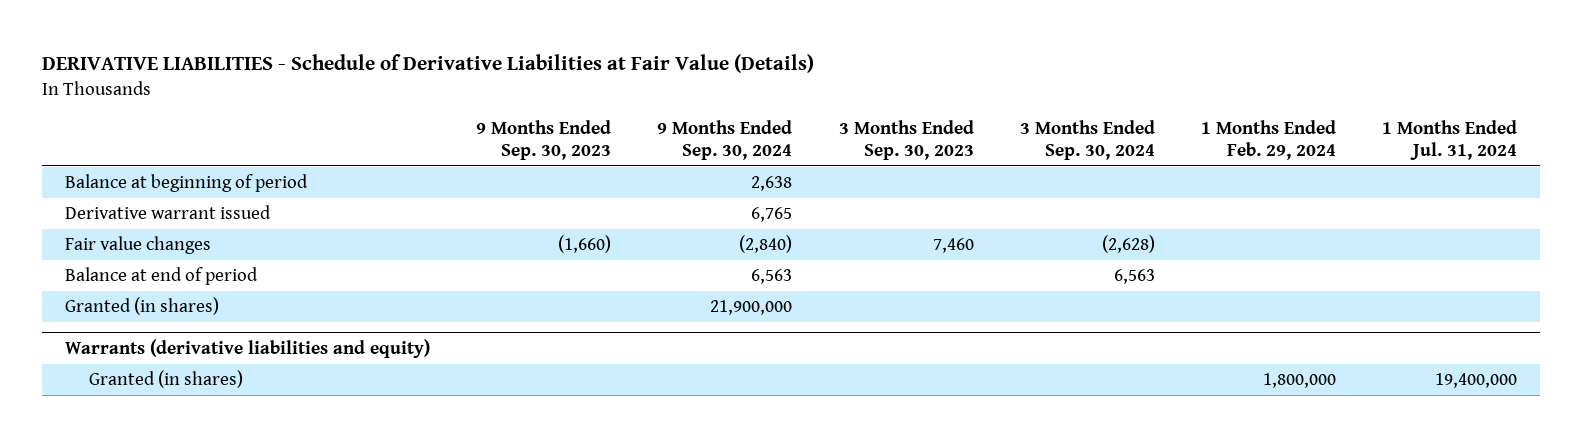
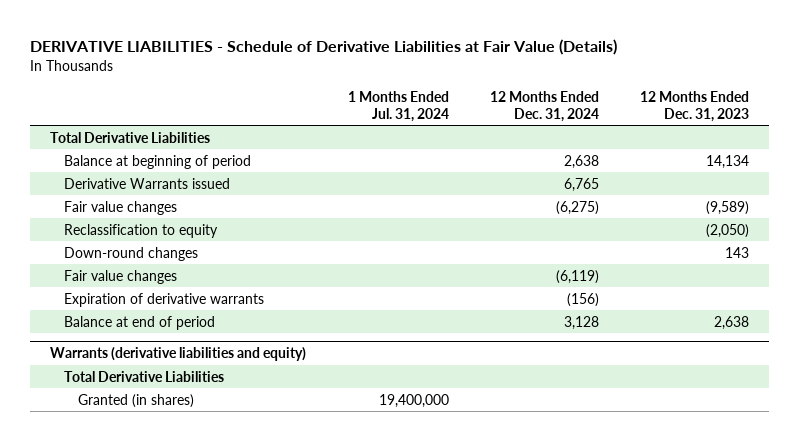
[476,120,612,161] 9 Months Ended Sep. 30, 2023 -> none
[657,120,793,161] 9 Months Ended Sep. 30, 2024 -> none
[838,120,974,161] 3 Months Ended Sep. 30, 2023 -> none
[1019,120,1155,161] 3 Months Ended Sep. 30, 2024 -> none
[1201,120,1337,161] 1 Months Ended Feb. 29, 2024 -> none
none -> [489,90,599,122] 12 Months Ended Dec. 31, 2024
none -> [639,90,749,122] 12 Months Ended Dec. 31, 2023
none -> [50,131,211,143] Total Derivative Liabilities
[64,205,271,220] Derivative warrant issued -> [64,177,231,189] Derivative Warrants issued
none -> [64,223,219,238] Reclassification to equity
none -> [64,246,199,261] Down-round changes
none -> [64,269,178,284] Fair value changes
none -> [64,292,265,307] Expiration of derivative warrants
[64,297,219,316] Granted (in shares) -> none
none -> [64,370,225,382] Total Derivative Liabilities

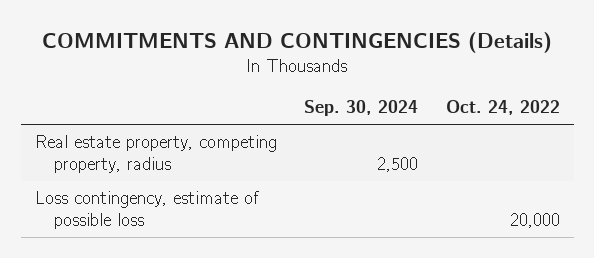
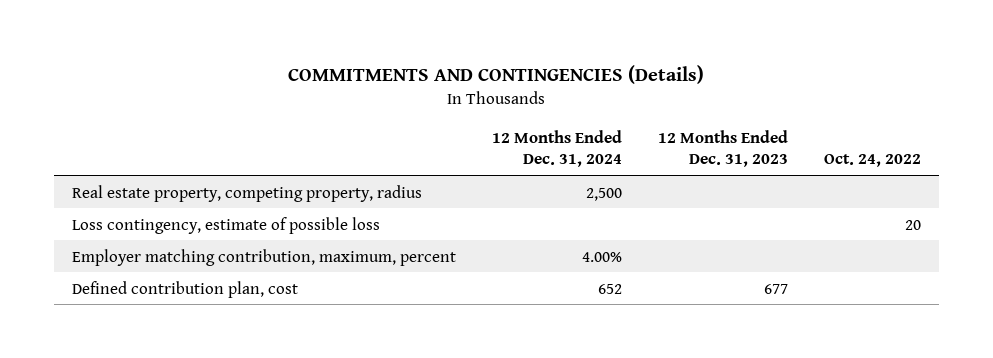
[304,100,419,117] Sep. 30, 2024 -> none
none -> [492,130,623,168] 12 Months Ended Dec. 31, 2024
none -> [657,130,788,168] 12 Months Ended Dec. 31, 2023
[509,213,560,229] 20,000 -> [904,219,921,230] 20
none -> [72,248,457,266] Employer matching contribution, maximum, percent
none -> [72,280,299,298] Defined contribution plan, cost

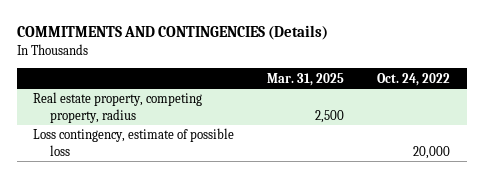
[492,130,623,168] 12 Months Ended Dec. 31, 2024 -> none
[657,130,788,168] 12 Months Ended Dec. 31, 2023 -> none
none -> [267,72,345,86] Mar. 31, 2025
[72,248,457,266] Employer matching contribution, maximum, percent -> none
[72,280,299,298] Defined contribution plan, cost -> none
[904,219,921,230] 20 -> [413,145,451,159] 20,000

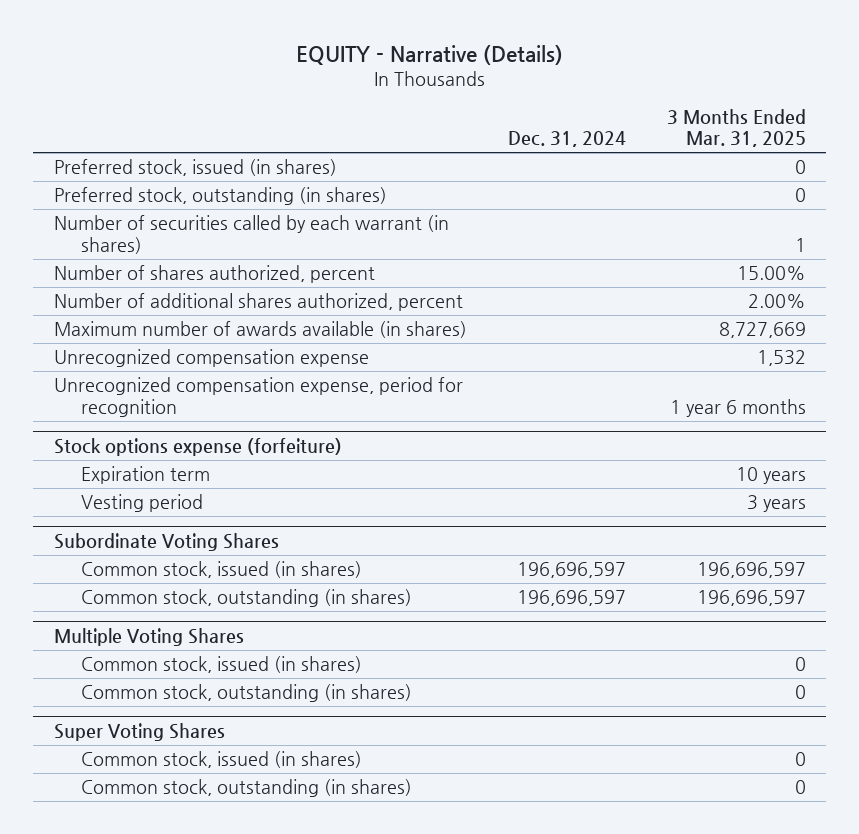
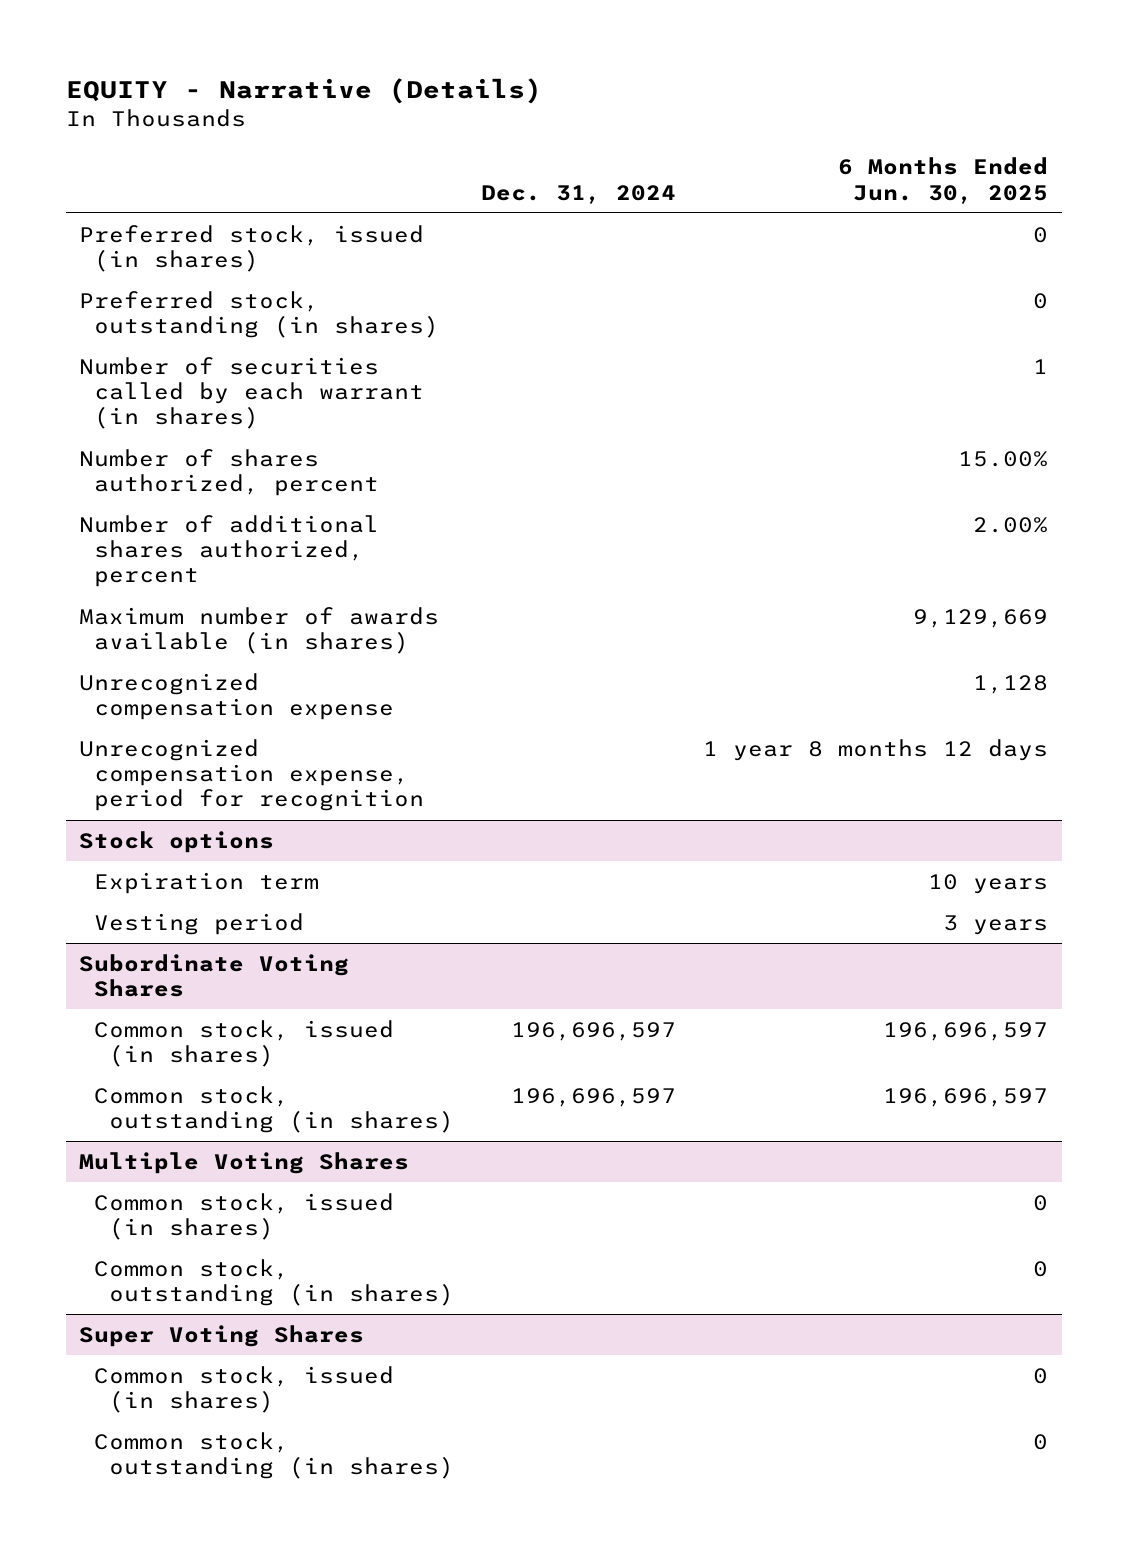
[666,109,806,148] 3 Months Ended Mar. 31, 2025 -> none
none -> [838,157,1049,204] 6 Months Ended Jun. 30, 2025
[53,438,342,457] Stock options expense (forfeiture) -> [79,830,275,853] Stock options

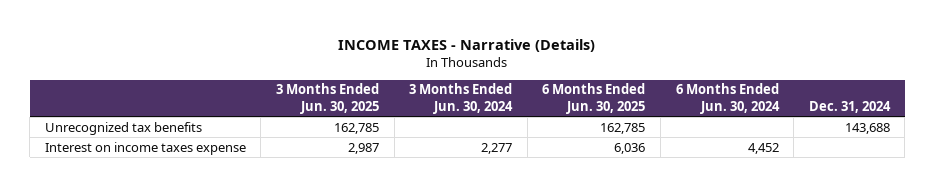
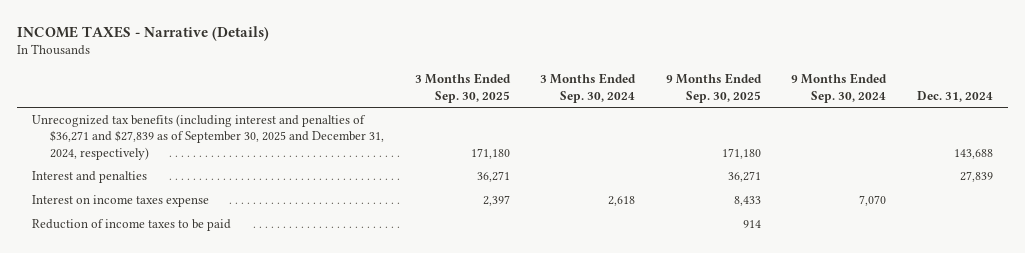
[276,83,380,114] 3 Months Ended Jun. 30, 2025 -> none
[409,83,514,114] 3 Months Ended Jun. 30, 2024 -> none
[542,83,646,114] 6 Months Ended Jun. 30, 2025 -> none
[675,83,780,114] 6 Months Ended Jun. 30, 2024 -> none
none -> [414,73,511,103] 3 Months Ended Sep. 30, 2025
none -> [540,73,637,103] 3 Months Ended Sep. 30, 2024
none -> [665,73,762,103] 9 Months Ended Sep. 30, 2025
none -> [791,73,888,103] 9 Months Ended Sep. 30, 2024
[44,121,202,135] Unrecognized tax benefits -> [31,114,385,160] Unrecognized tax benefits (including interest and penalties of $36,271 and $27,839 as of September 30, 2025 and December 31, 2024, respectively)
none -> [31,171,147,184] Interest and penalties
none -> [31,219,231,232] Reduction of income taxes to be paid

